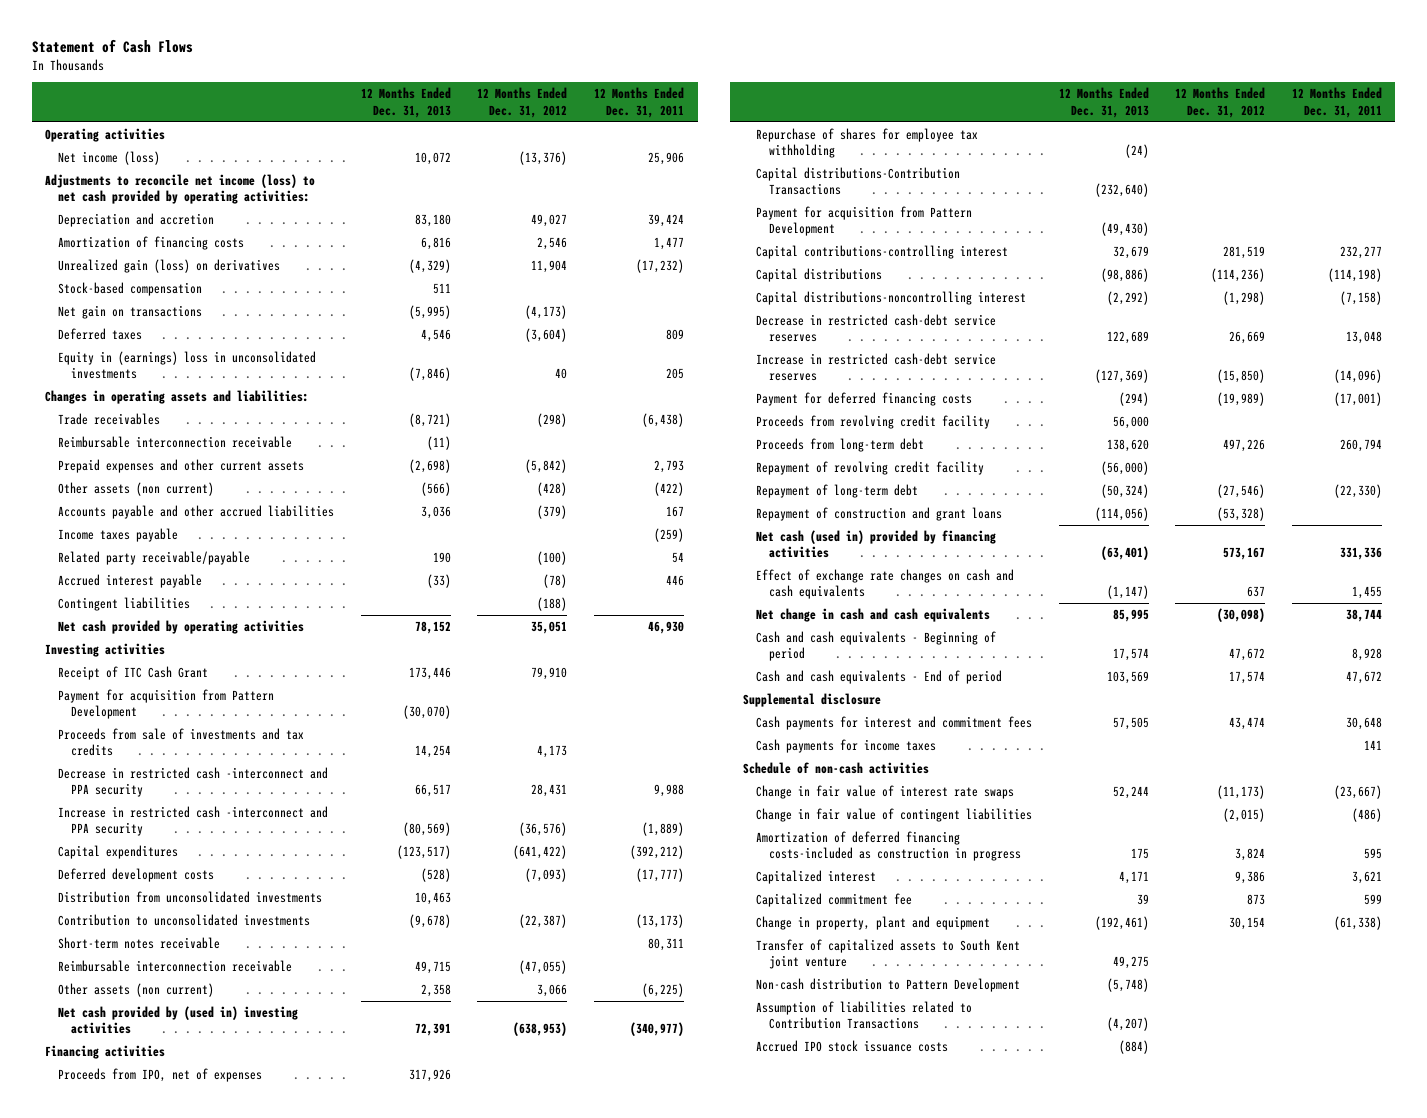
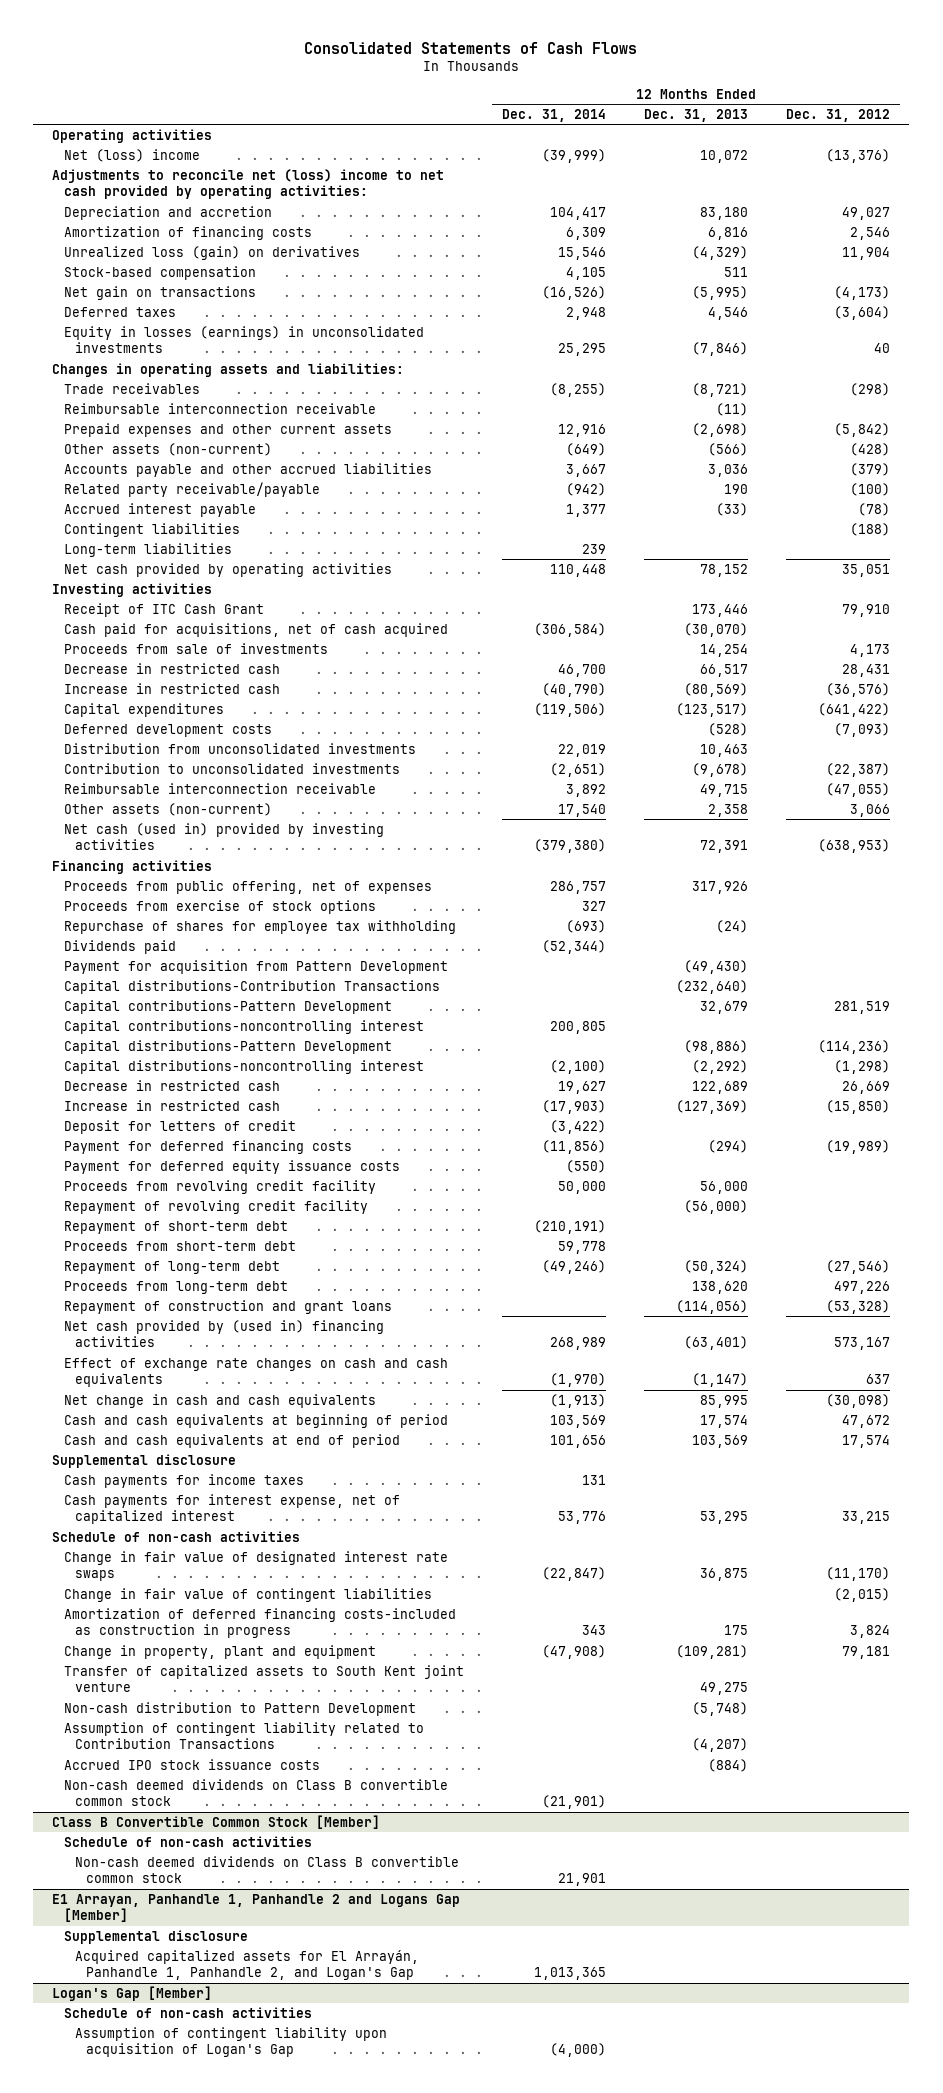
[32,39,194,54] Statement of Cash Flows -> [304,41,638,54] Consolidated Statements of Cash Flows
[594,87,685,118] 12 Months Ended Dec. 31, 2011 -> none
none -> [501,109,606,123] Dec. 31, 2014
[58,150,161,165] Net income (loss) -> [63,148,200,162] Net (loss) income
[45,173,316,205] Adjustments to reconcile net income (loss) to net cash provided by operating activities: -> [52,168,445,200] Adjustments to reconcile net (loss) income to net cash provided by operating activities:
[58,258,281,273] Unrealized gain (loss) on derivatives -> [63,245,360,260] Unrealized loss (gain) on derivatives
[58,350,317,380] Equity in (earnings) loss in unconsolidated investments -> [63,325,424,354] Equity in losses (earnings) in unconsolidated investments
[58,481,215,496] Other assets (non current) -> [63,442,272,456] Other assets (non-current)
[58,527,179,542] Income taxes payable -> none
none -> [63,542,232,557] Long-term liabilities
[58,688,275,720] Payment for acquisition from Pattern Development -> [63,622,448,637] Cash paid for acquisitions, net of cash acquired
[58,727,305,757] Proceeds from sale of investments and tax credits -> [63,642,328,654] Proceeds from sale of investments
[58,766,329,798] Decrease in restricted cash -interconnect and PPA security -> [63,662,280,674] Decrease in restricted cash
[58,805,329,837] Increase in restricted cash -interconnect and PPA security -> [63,682,280,694] Increase in restricted cash
[58,936,221,949] Short-term notes receivable -> none
[58,982,215,997] Other assets (non current) -> [63,802,272,816] Other assets (non-current)
[58,1005,299,1035] Net cash provided by (used in) investing activities -> [63,822,384,851] Net cash (used in) provided by investing activities
[58,1067,263,1082] Proceeds from IPO, net of expenses -> [63,879,432,894] Proceeds from public offering, net of expenses
none -> [63,899,376,914] Proceeds from exercise of stock options
none -> [63,939,176,954] Dividends paid
[755,166,960,196] Capital distributions-Contribution Transactions -> [63,979,440,994] Capital distributions-Contribution Transactions
[755,244,1008,259] Capital contributions-controlling interest -> [63,999,392,1014] Capital contributions-Pattern Development
none -> [63,1019,424,1034] Capital contributions-noncontrolling interest
[755,267,882,282] Capital distributions -> [63,1039,392,1054] Capital distributions-Pattern Development
[755,313,996,343] Decrease in restricted cash-debt service reserves -> [63,1079,280,1091] Decrease in restricted cash
[755,352,996,382] Increase in restricted cash-debt service reserves -> [63,1099,280,1111] Increase in restricted cash
none -> [63,1119,296,1134] Deposit for letters of credit
none -> [63,1159,400,1174] Payment for deferred equity issuance costs
none -> [63,1220,288,1234] Repayment of short-term debt
none -> [63,1240,296,1251] Proceeds from short-term debt
[755,437,924,452] Proceeds from long-term debt -> [63,1280,288,1294] Proceeds from long-term debt
[755,529,996,559] Net cash (used in) provided by financing activities -> [63,1319,384,1348] Net cash provided by (used in) financing activities
[755,630,996,662] Cash and cash equivalents - Beginning of period -> [63,1413,448,1428] Cash and cash equivalents at beginning of period
[755,669,1002,684] Cash and cash equivalents - End of period -> [63,1433,400,1448] Cash and cash equivalents at end of period
[755,715,1032,730] Cash payments for interest and commitment fees -> none
none -> [63,1493,400,1525] Cash payments for interest expense, net of capitalized interest
[755,784,1014,799] Change in fair value of interest rate swaps -> [63,1550,448,1582] Change in fair value of designated interest rate swaps
[1112,785,1149,799] 52,244 -> [700,1568,749,1582] 36,875
[1217,784,1266,799] (11,173) -> [826,1567,891,1582] (11,170)
[755,869,876,884] Capitalized interest -> none
[755,892,912,907] Capitalized commitment fee -> none
[1094,915,1149,930] (192,461) -> [676,1644,749,1659] (109,281)
[1229,916,1266,930] 30,154 -> [842,1645,891,1659] 79,181
[755,1000,972,1030] Assumption of liabilities related to Contribution Transactions -> [63,1721,424,1750] Assumption of contingent liability related to Contribution Transactions
none -> [63,1778,448,1807] Non-cash deemed dividends on Class B convertible common stock
none -> [52,1814,381,1829] Class B Convertible Common Stock [Member]
none -> [63,1835,312,1847] Schedule of non-cash activities
none -> [74,1855,459,1884] Non-cash deemed dividends on Class B convertible common stock
none -> [52,1893,461,1923] E1 Arrayan, Panhandle 1, Panhandle 2 and Logans Gap [Member]
none -> [63,1929,248,1944] Supplemental disclosure
none -> [74,1949,419,1981] Acquired capitalized assets for El Arrayán, Panhandle 1, Panhandle 2, and Logan's Gap
none -> [52,1985,213,2001] Logan's Gap [Member]
none -> [63,2006,312,2018] Schedule of non-cash activities
none -> [74,2026,387,2058] Assumption of contingent liability upon acquisition of Logan's Gap

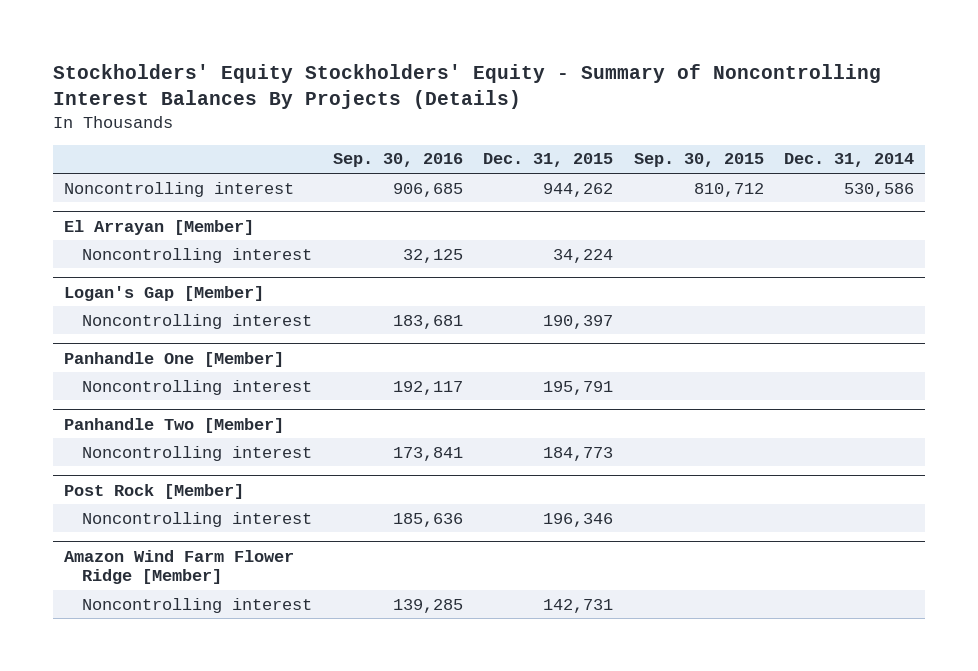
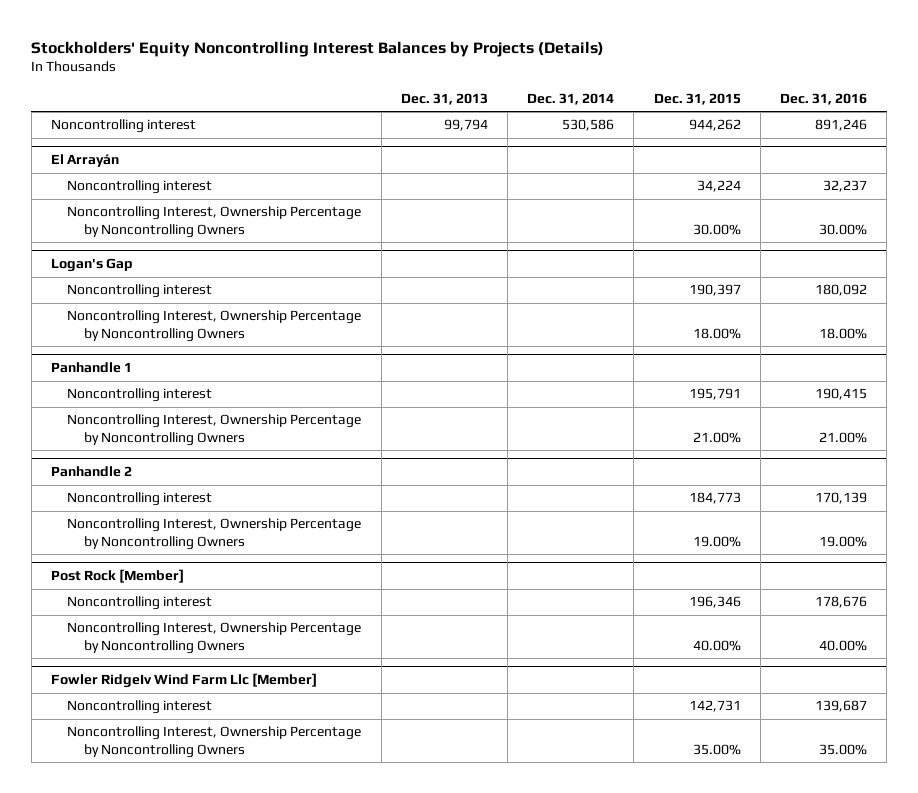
[53,64,882,110] Stockholders' Equity Stockholders' Equity - Summary of Noncontrolling Interest Balances By Projects (Details) -> [31,40,605,57] Stockholders' Equity Noncontrolling Interest Balances by Projects (Details)
[332,153,463,168] Sep. 30, 2016 -> none
[633,153,764,168] Sep. 30, 2015 -> none
none -> [400,92,488,105] Dec. 31, 2013
none -> [780,92,868,105] Dec. 31, 2016
[63,219,254,235] El Arrayan [Member] -> [50,154,119,168] El Arrayán
none -> [67,206,362,238] Noncontrolling Interest, Ownership Percentage by Noncontrolling Owners
[63,285,264,301] Logan's Gap [Member] -> [50,258,133,273] Logan's Gap
none -> [67,310,362,342] Noncontrolling Interest, Ownership Percentage by Noncontrolling Owners
[63,351,284,367] Panhandle One [Member] -> [50,362,132,374] Panhandle 1
none -> [67,414,362,446] Noncontrolling Interest, Ownership Percentage by Noncontrolling Owners
[63,417,284,433] Panhandle Two [Member] -> [50,466,132,478] Panhandle 2
none -> [67,518,362,550] Noncontrolling Interest, Ownership Percentage by Noncontrolling Owners
[63,549,294,584] Amazon Wind Farm Flower Ridge [Member] -> none
none -> [67,622,362,654] Noncontrolling Interest, Ownership Percentage by Noncontrolling Owners
none -> [50,673,317,689] Fowler RidgeIv Wind Farm Llc [Member]
none -> [67,726,362,758] Noncontrolling Interest, Ownership Percentage by Noncontrolling Owners

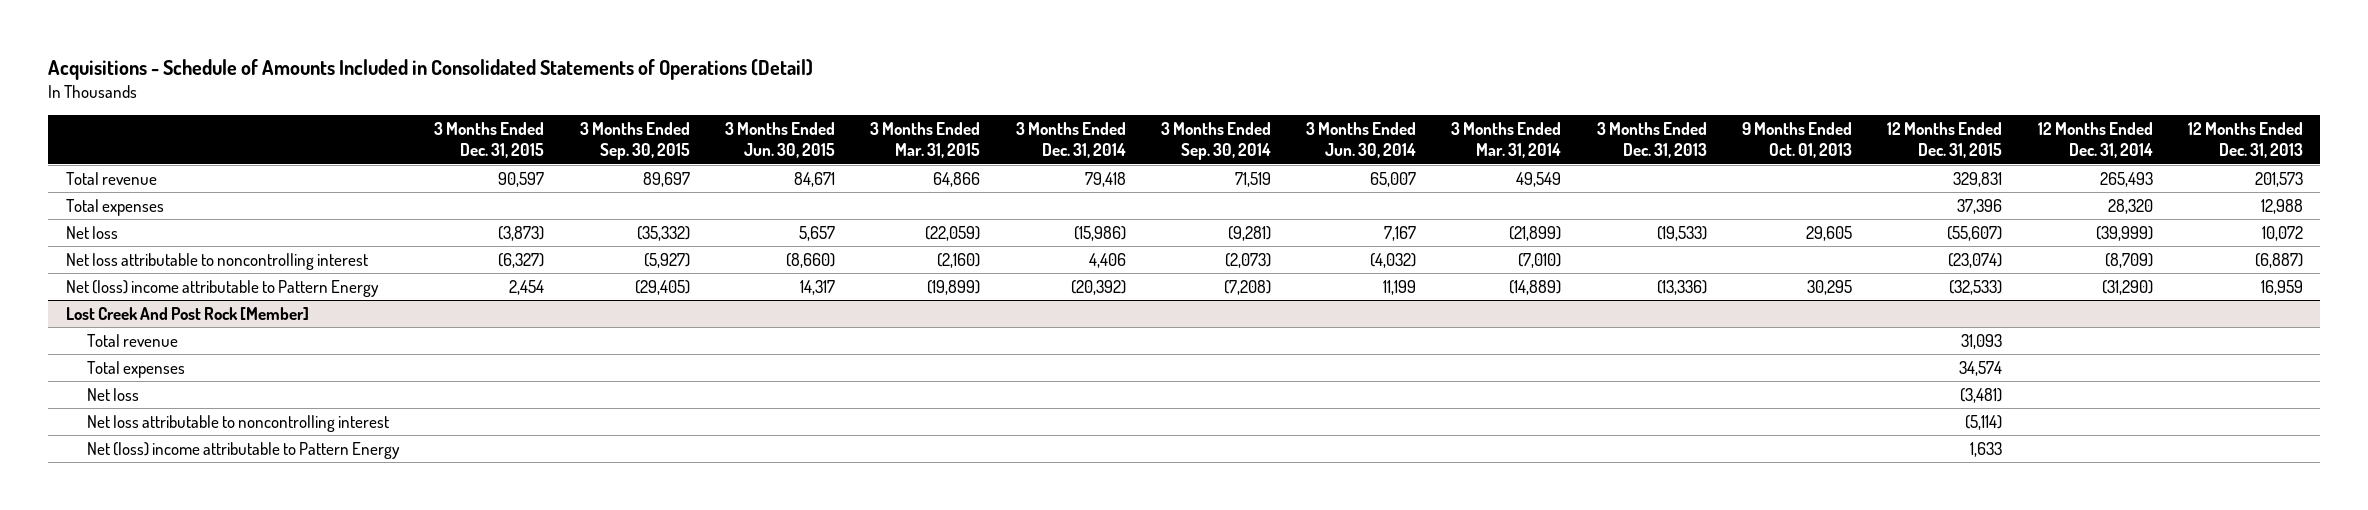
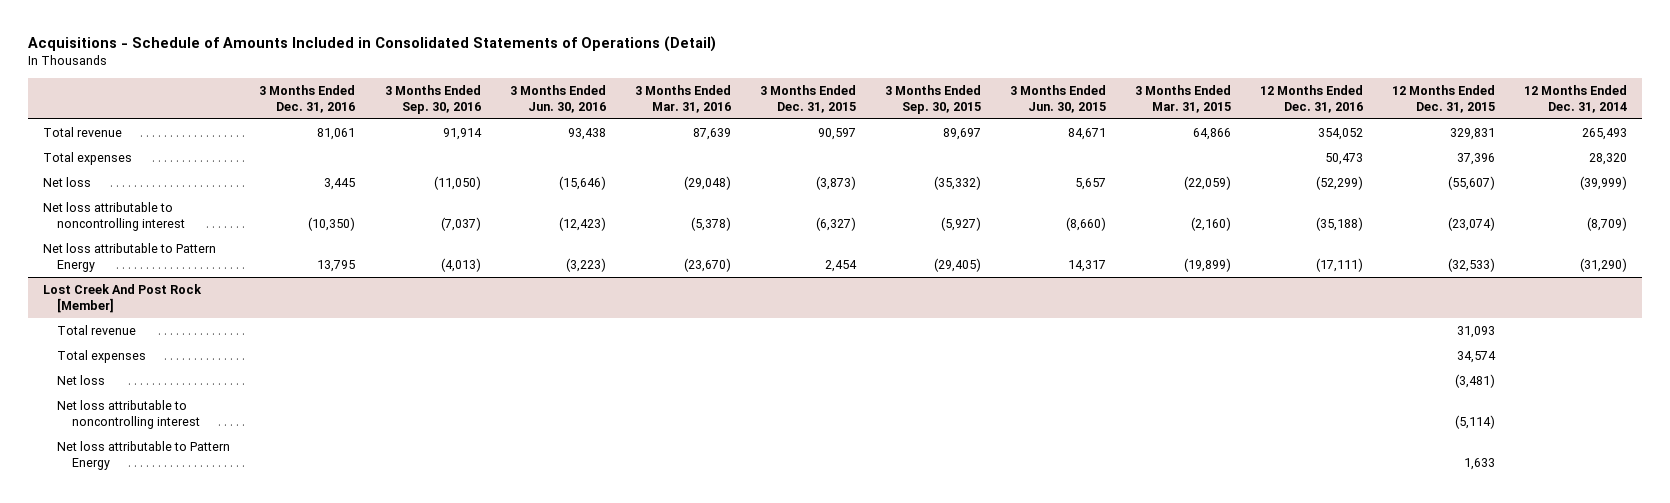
[1015,121,1126,159] 3 Months Ended Dec. 31, 2014 -> none
[1160,121,1271,161] 3 Months Ended Sep. 30, 2014 -> none
[1306,121,1417,159] 3 Months Ended Jun. 30, 2014 -> none
[1451,121,1562,159] 3 Months Ended Mar. 31, 2014 -> none
[1596,121,1707,159] 3 Months Ended Dec. 31, 2013 -> none
[1741,121,1852,159] 9 Months Ended Oct. 01, 2013 -> none
[2187,121,2303,159] 12 Months Ended Dec. 31, 2013 -> none
none -> [259,85,356,113] 3 Months Ended Dec. 31, 2016
none -> [384,85,481,114] 3 Months Ended Sep. 30, 2016
none -> [509,85,606,113] 3 Months Ended Jun. 30, 2016
none -> [634,85,731,113] 3 Months Ended Mar. 31, 2016
none -> [1259,85,1363,113] 12 Months Ended Dec. 31, 2016
[65,279,379,297] Net (loss) income attributable to Pattern Energy -> [43,243,217,272] Net loss attributable to Pattern Energy
[87,441,401,459] Net (loss) income attributable to Pattern Energy -> [57,441,231,470] Net loss attributable to Pattern Energy

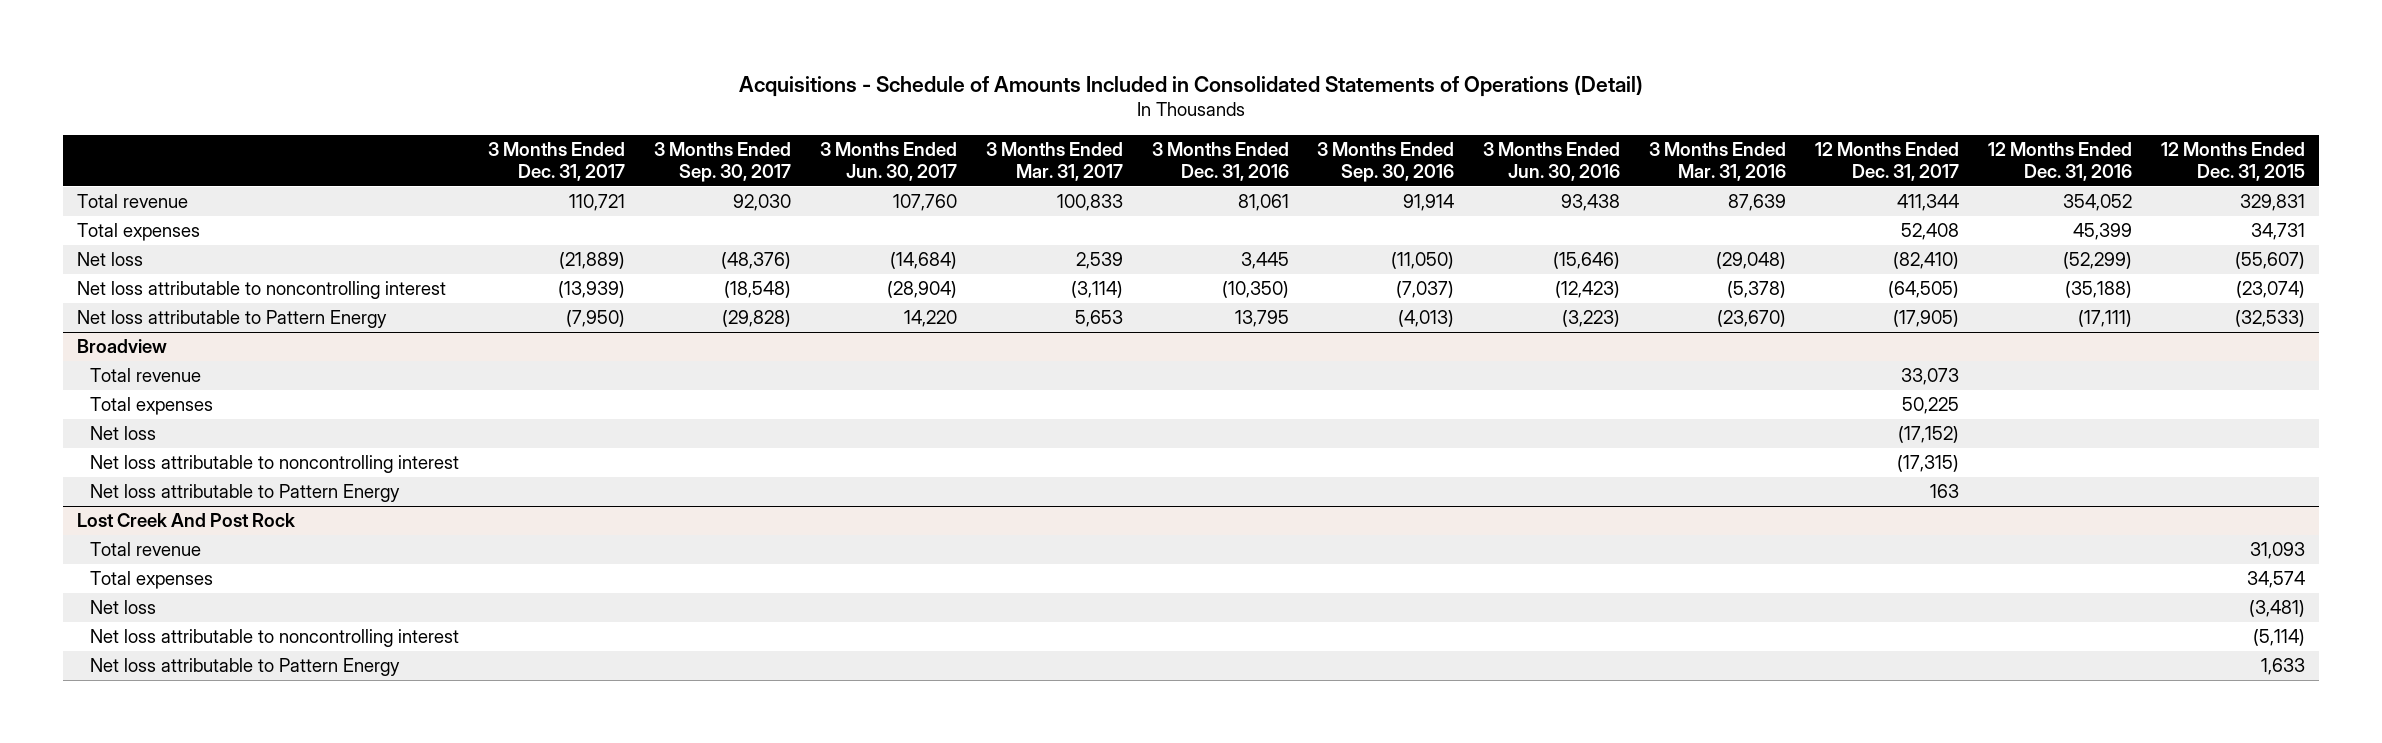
[759,85,856,113] 3 Months Ended Dec. 31, 2015 -> none
[884,85,981,114] 3 Months Ended Sep. 30, 2015 -> none
[1009,85,1106,113] 3 Months Ended Jun. 30, 2015 -> none
[1134,85,1231,113] 3 Months Ended Mar. 31, 2015 -> none
[1524,85,1628,113] 12 Months Ended Dec. 31, 2014 -> none
none -> [488,142,626,181] 3 Months Ended Dec. 31, 2017
none -> [654,142,792,182] 3 Months Ended Sep. 30, 2017
none -> [819,142,957,181] 3 Months Ended Jun. 30, 2017
none -> [985,142,1123,181] 3 Months Ended Mar. 31, 2017
none -> [1814,142,1959,181] 12 Months Ended Dec. 31, 2017
[1324,153,1363,166] 50,473 -> [2072,223,2132,241] 45,399
[1457,153,1496,166] 37,396 -> [2250,223,2305,241] 34,731
none -> [77,339,168,354] Broadview
none -> [90,368,202,383] Total revenue
none -> [90,397,214,416] Total expenses
none -> [90,426,157,441] Net loss
none -> [90,455,460,474] Net loss attributable to noncontrolling interest
none -> [90,484,401,503] Net loss attributable to Pattern Energy
[43,284,203,313] Lost Creek And Post Rock [Member] -> [77,513,296,528] Lost Creek And Post Rock

